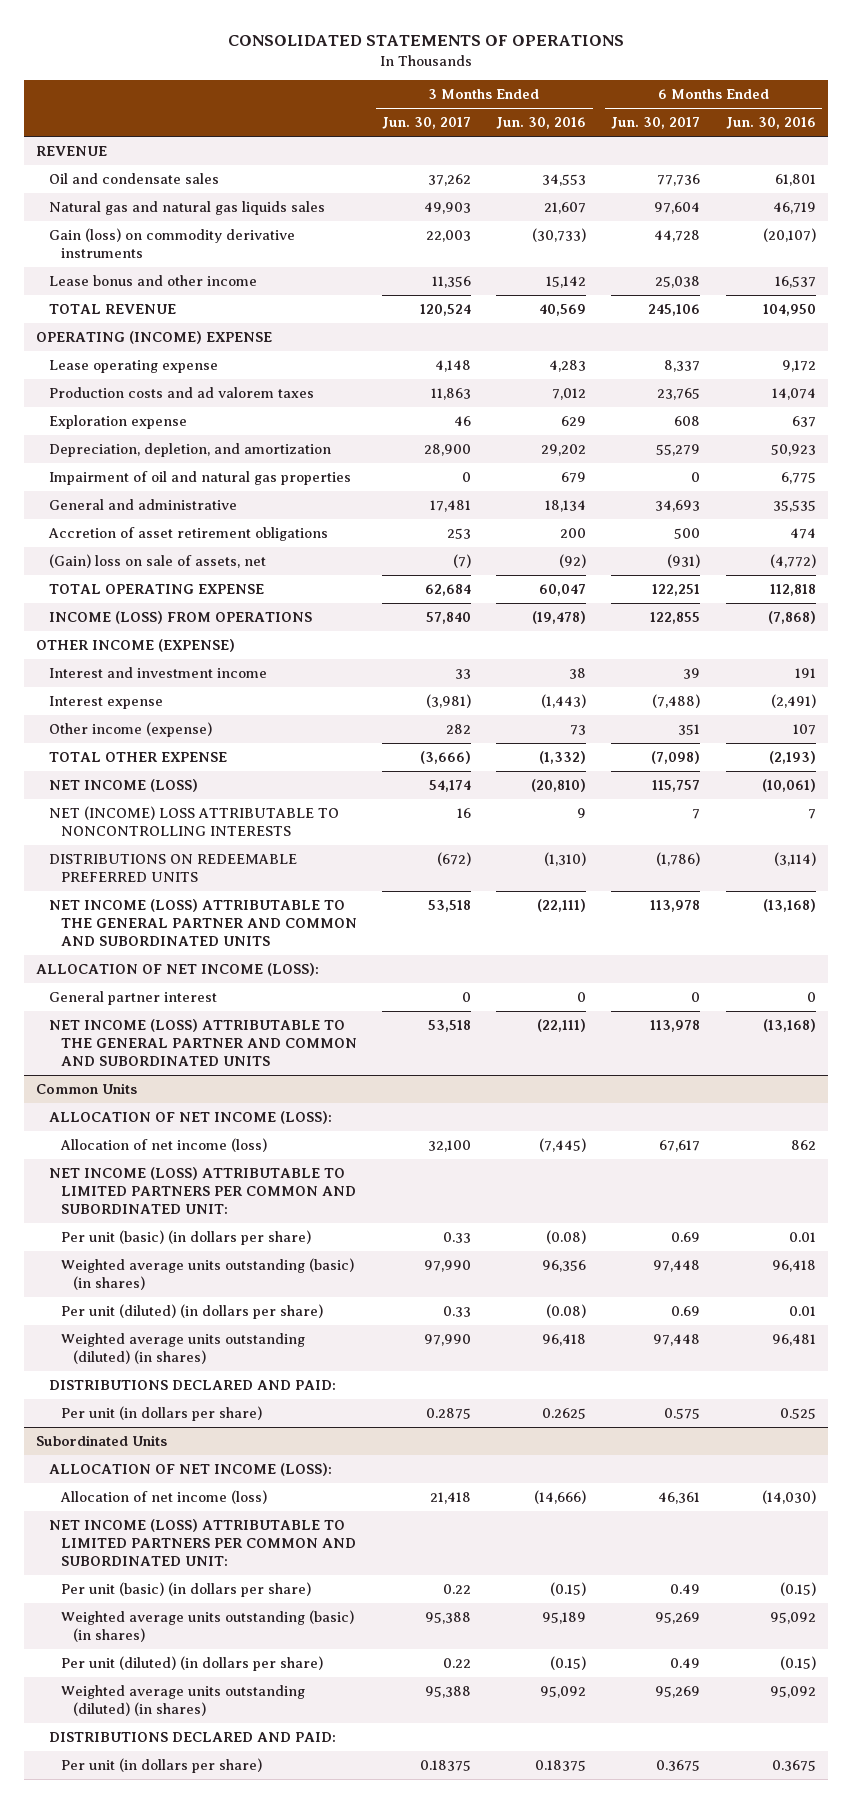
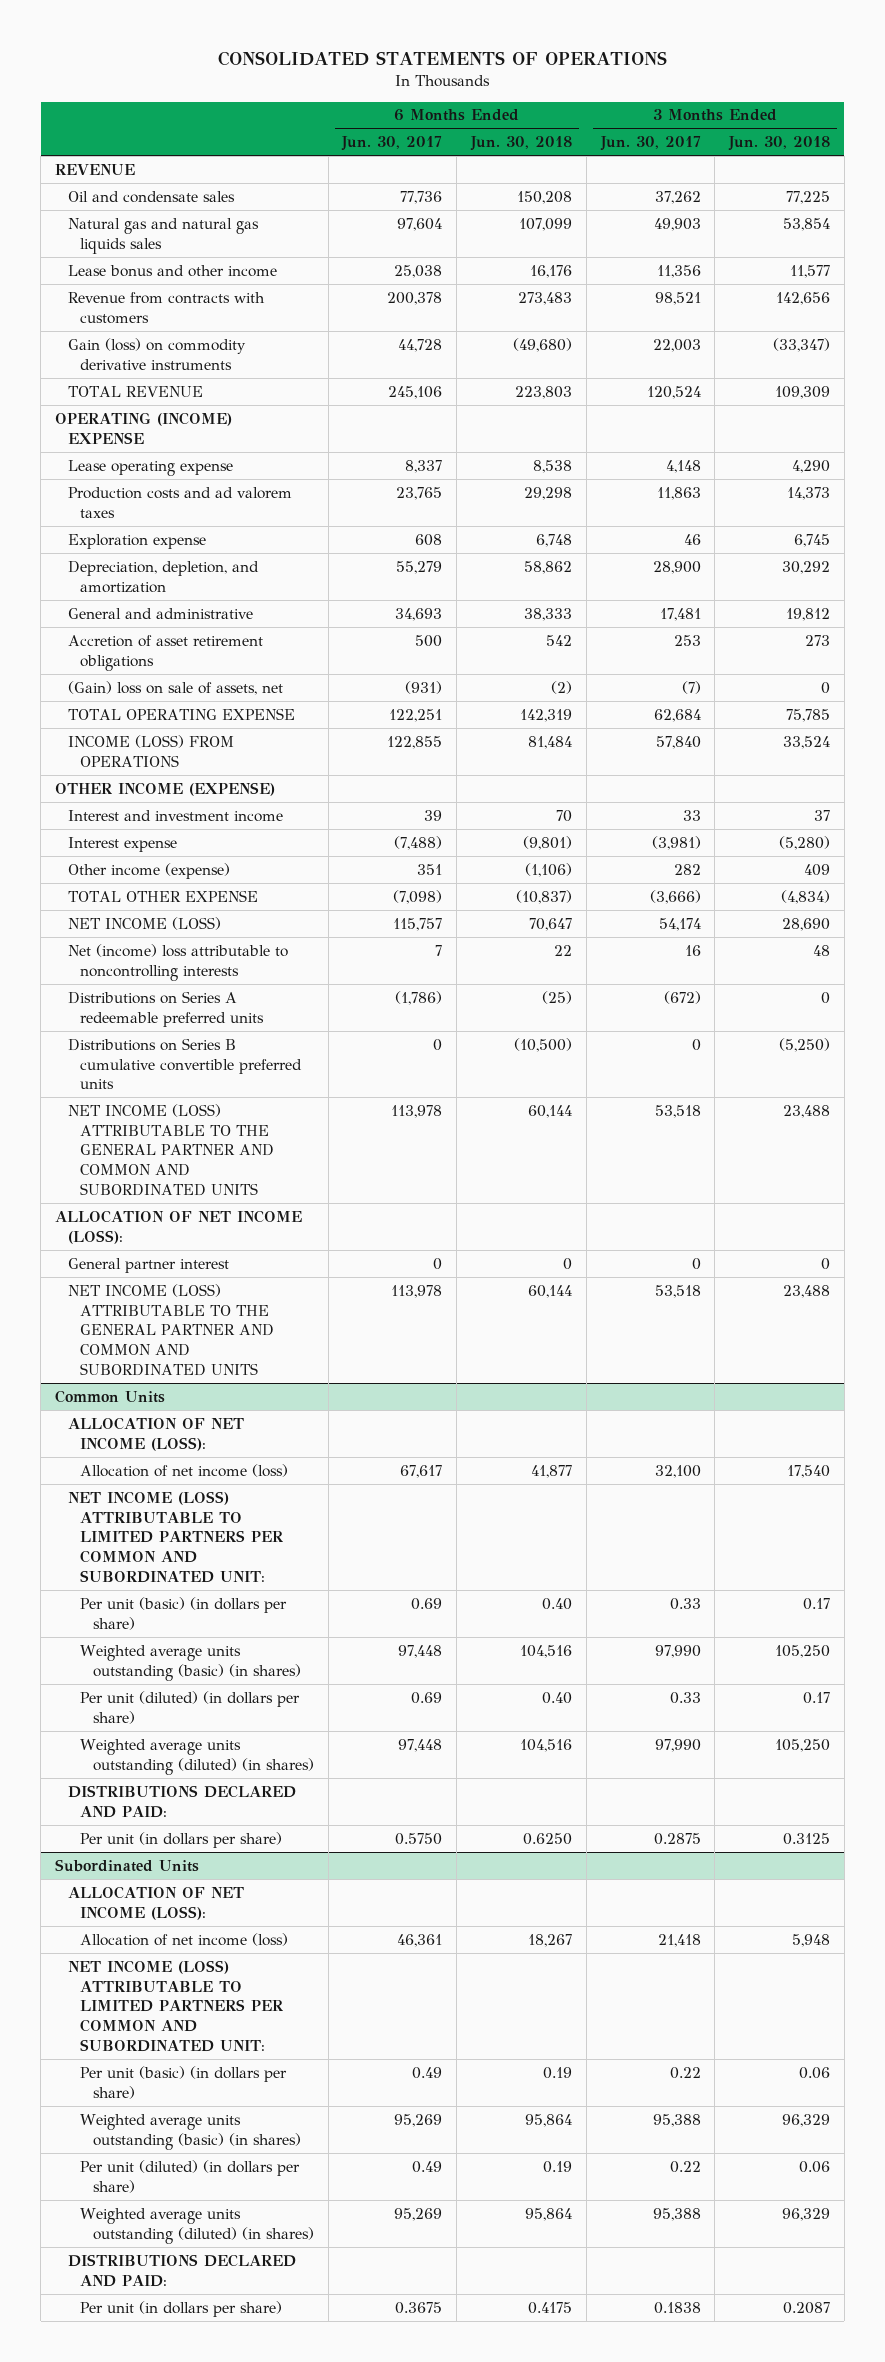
[496,117,587,130] Jun. 30, 2016 -> none
[725,117,816,130] Jun. 30, 2016 -> none
none -> [469,136,572,152] Jun. 30, 2018
none -> [728,136,831,152] Jun. 30, 2018
none -> [67,291,265,324] Revenue from contracts with customers
[48,227,295,258] Gain (loss) on commodity derivative instruments -> [67,337,246,370] Gain (loss) on commodity derivative instruments
[48,470,351,485] Impairment of oil and natural gas properties -> none
[48,805,339,836] NET (INCOME) LOSS ATTRIBUTABLE TO NONCONTROLLING INTERESTS -> [67,943,288,981] Net (income) loss attributable to noncontrolling interests
[48,853,297,882] DISTRIBUTIONS ON REDEEMABLE PREFERRED UNITS -> [67,990,265,1027] Distributions on Series A redeemable preferred units
none -> [67,1037,303,1090] Distributions on Series B cumulative convertible preferred units
[664,1407,701,1419] 0.575 -> [395,1832,443,1845] 0.5750
[420,1759,472,1771] 0.18375 -> [653,2301,701,2314] 0.1838

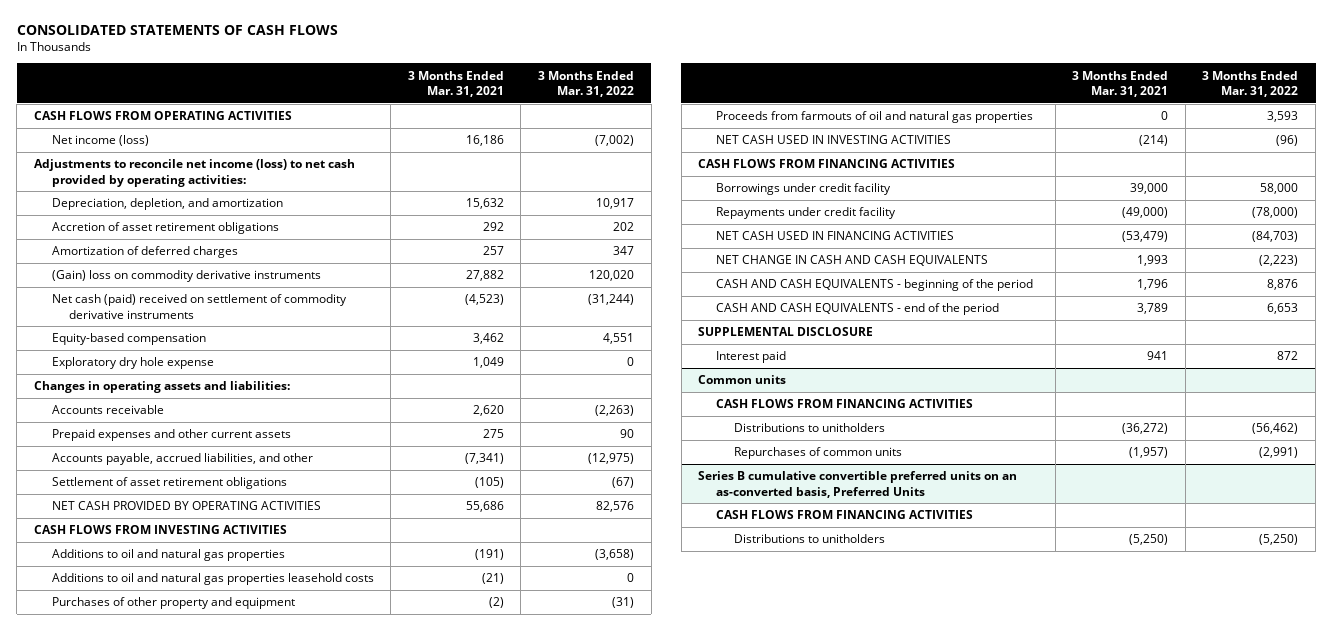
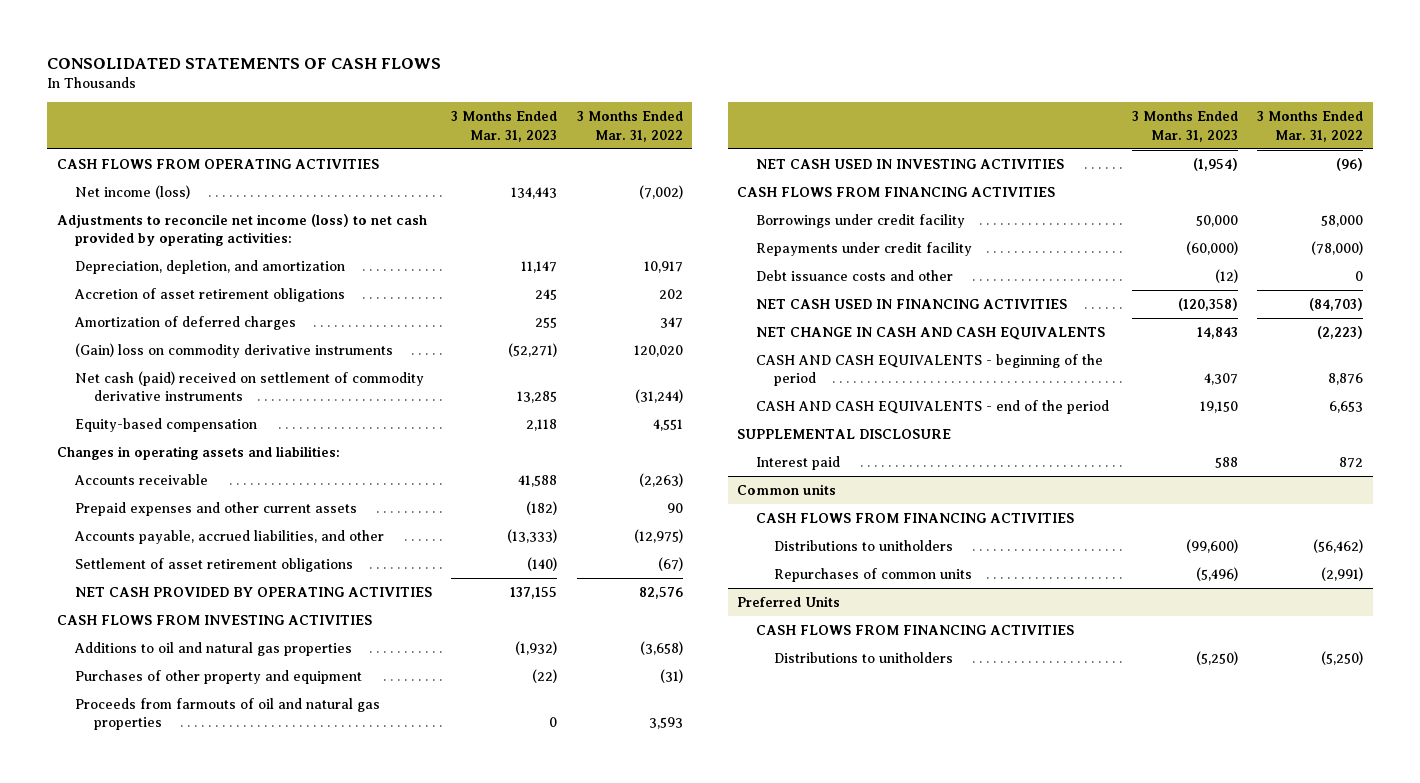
[407,70,504,97] 3 Months Ended Mar. 31, 2021 -> none
none -> [451,111,558,142] 3 Months Ended Mar. 31, 2023
[51,357,214,370] Exploratory dry hole expense -> none
[51,573,374,586] Additions to oil and natural gas properties leasehold costs -> none
none -> [755,269,953,281] Debt issuance costs and other
[698,471,1018,498] Series B cumulative convertible preferred units on an as-converted basis, Preferred Units -> none
none -> [737,595,841,607] Preferred Units

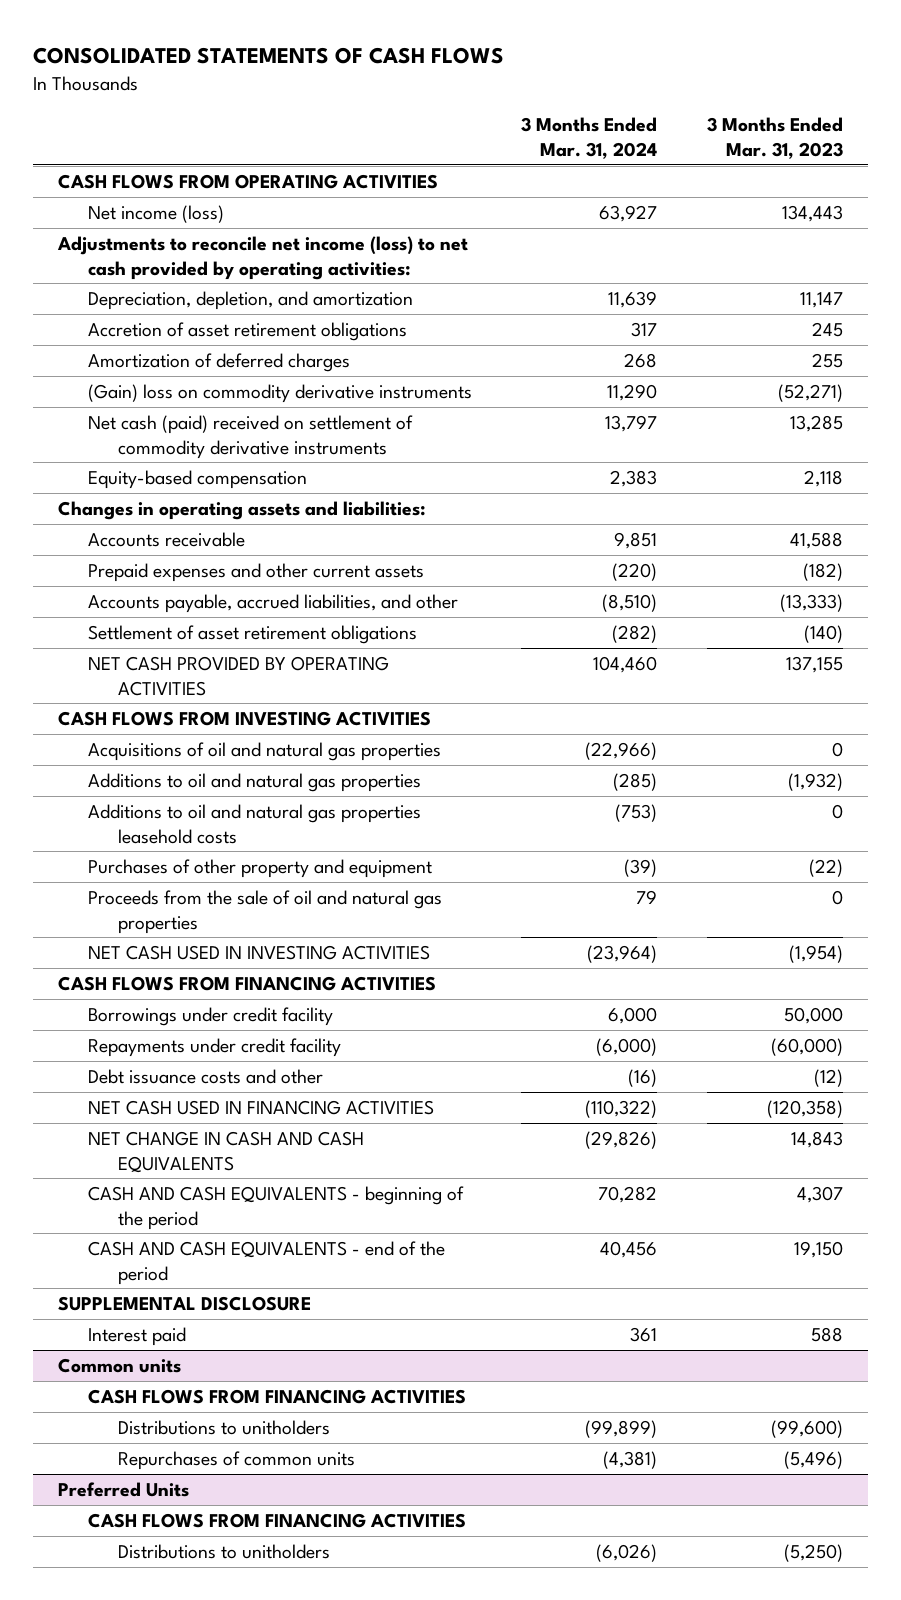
[576,111,683,142] 3 Months Ended Mar. 31, 2022 -> none
none -> [521,117,658,159] 3 Months Ended Mar. 31, 2024
none -> [87,741,441,761] Acquisitions of oil and natural gas properties
none -> [87,803,421,844] Additions to oil and natural gas properties leasehold costs
[75,697,381,731] Proceeds from farmouts of oil and natural gas properties -> [87,889,442,934] Proceeds from the sale of oil and natural gas properties

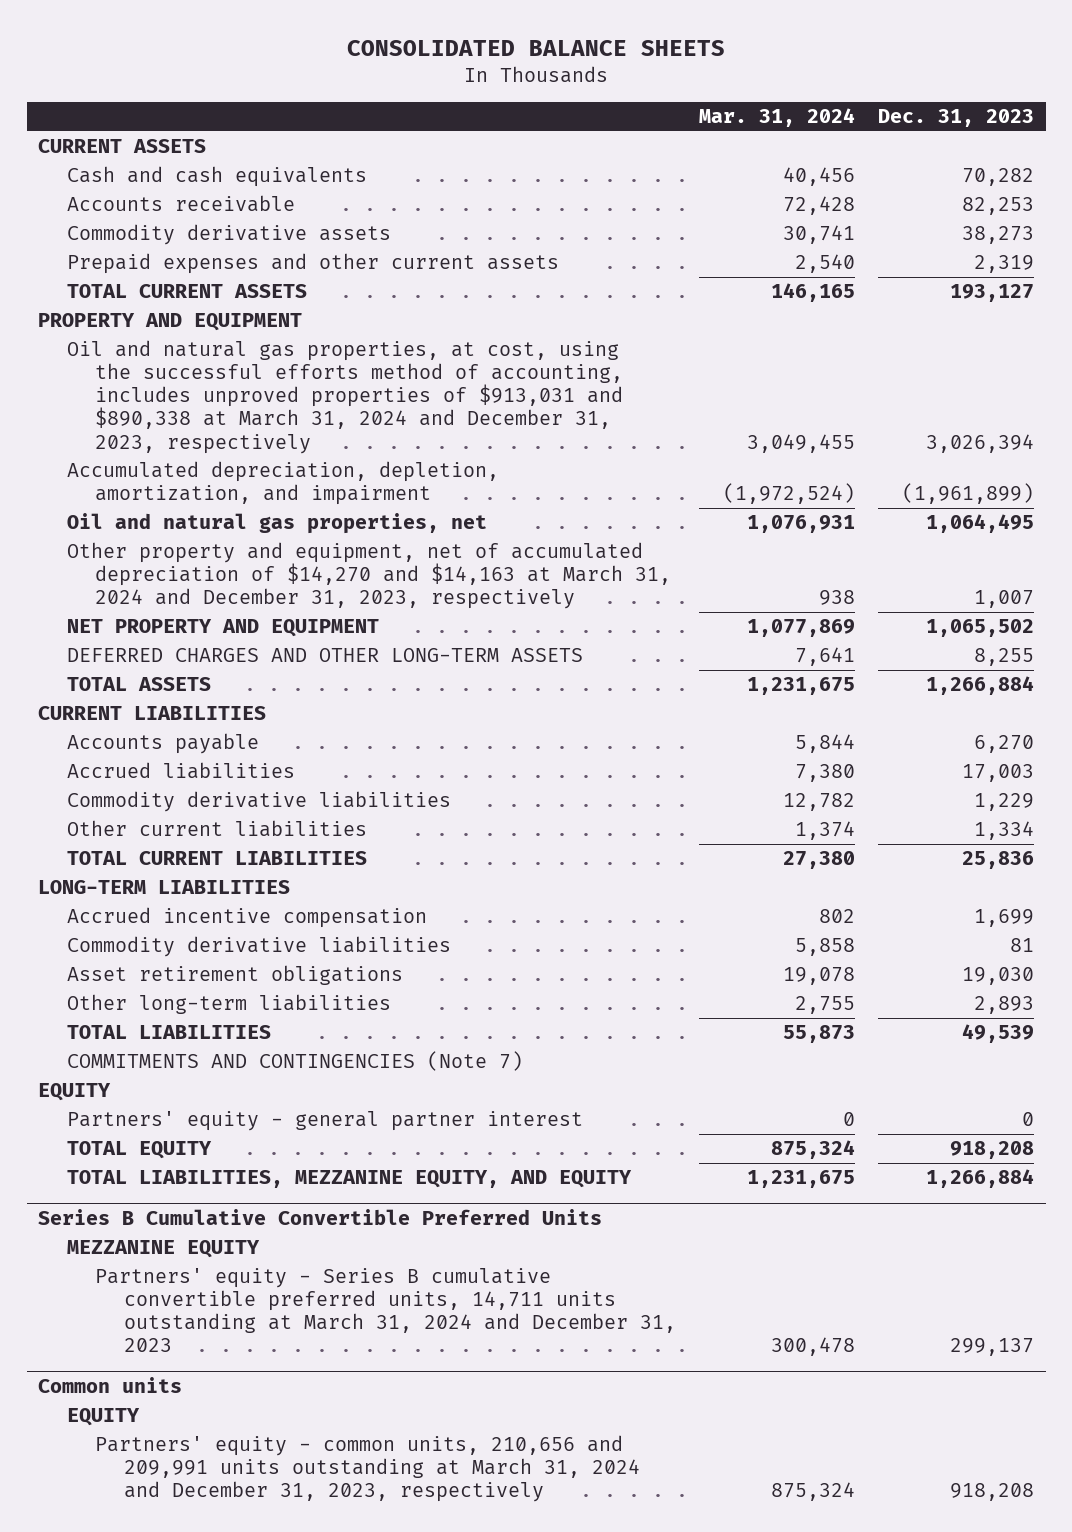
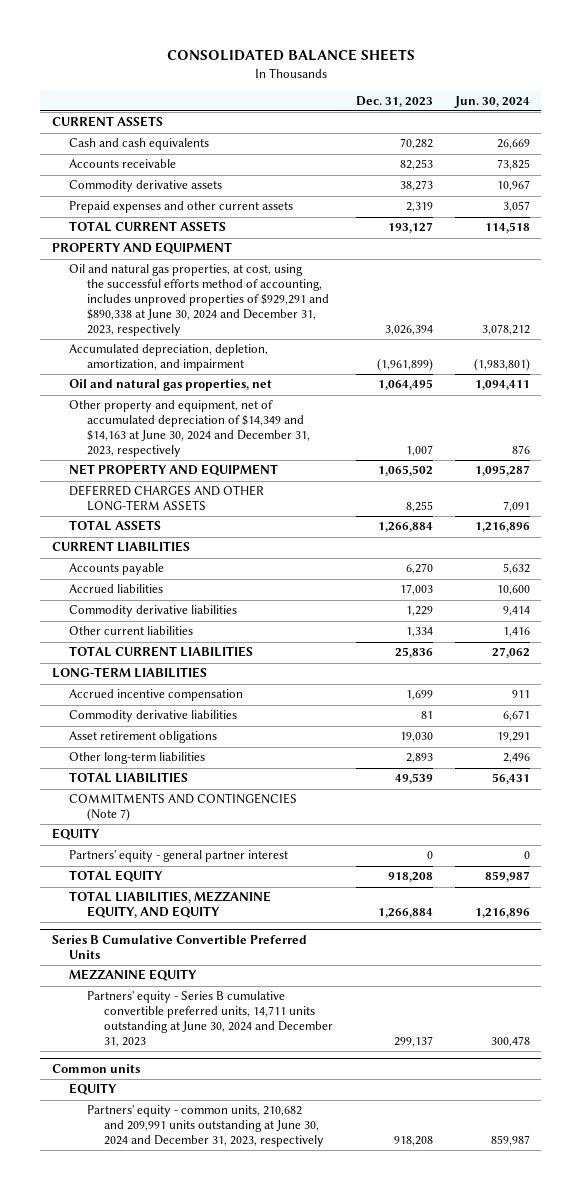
[699,107,856,127] Mar. 31, 2024 -> none
none -> [454,95,531,108] Jun. 30, 2024
[66,340,624,454] Oil and natural gas properties, at cost, using the successful efforts method of accounting, includes unproved properties of $913,031 and $890,338 at March 31, 2024 and December 31, 2023, respectively -> [69,264,329,337] Oil and natural gas properties, at cost, using the successful efforts method of accounting, includes unproved properties of $929,291 and $890,338 at June 30, 2024 and December 31, 2023, respectively
[66,542,672,610] Other property and equipment, net of accumulated depreciation of $14,270 and $14,163 at March 31, 2024 and December 31, 2023, respectively -> [69,400,310,458] Other property and equipment, net of accumulated depreciation of $14,349 and $14,163 at June 30, 2024 and December 31, 2023, respectively
[95,1268,677,1353] Partners' equity - Series B cumulative convertible preferred units, 14,711 units outstanding at March 31, 2024 and December 31, 2023 -> [86,991,334,1048] Partners' equity - Series B cumulative convertible preferred units, 14,711 units outstanding at June 30, 2024 and December 31, 2023
[95,1435,641,1503] Partners' equity - common units, 210,656 and 209,991 units outstanding at March 31, 2024 and December 31, 2023, respectively -> [86,1105,325,1148] Partners' equity - common units, 210,682 and 209,991 units outstanding at June 30, 2024 and December 31, 2023, respectively

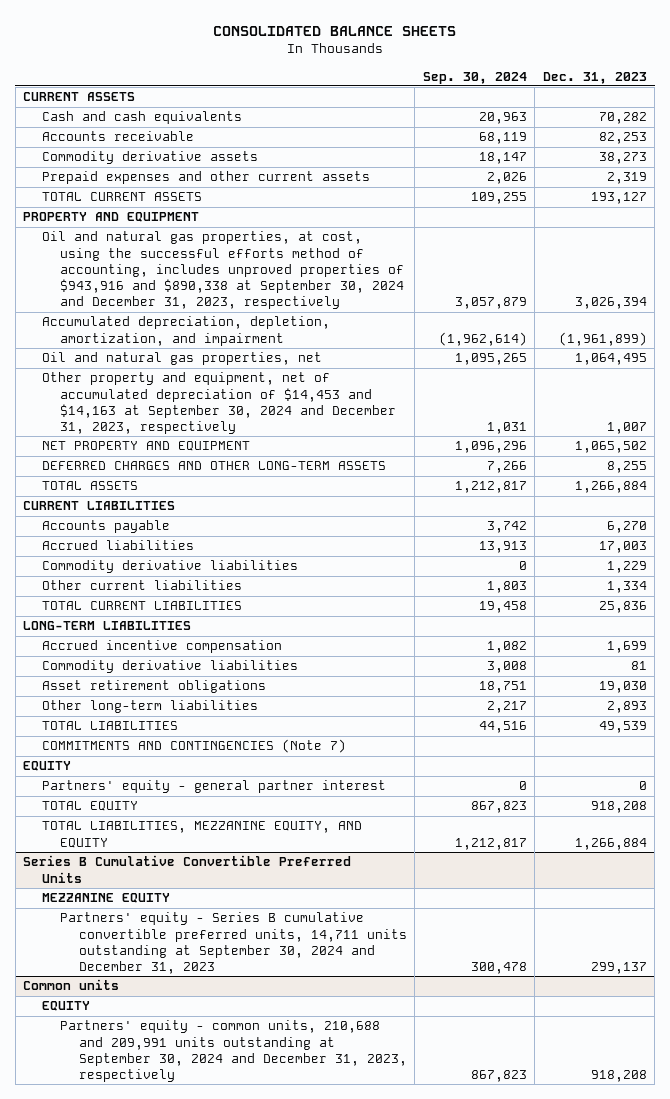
[454,95,531,108] Jun. 30, 2024 -> none
none -> [422,71,527,84] Sep. 30, 2024
[69,264,329,337] Oil and natural gas properties, at cost, using the successful efforts method of accounting, includes unproved properties of $929,291 and $890,338 at June 30, 2024 and December 31, 2023, respectively -> [41,231,405,310] Oil and natural gas properties, at cost, using the successful efforts method of accounting, includes unproved properties of $943,916 and $890,338 at September 30, 2024 and December 31, 2023, respectively
[69,400,310,458] Other property and equipment, net of accumulated depreciation of $14,349 and $14,163 at June 30, 2024 and December 31, 2023, respectively -> [41,372,397,435] Other property and equipment, net of accumulated depreciation of $14,453 and $14,163 at September 30, 2024 and December 31, 2023, respectively
[86,991,334,1048] Partners' equity - Series B cumulative convertible preferred units, 14,711 units outstanding at June 30, 2024 and December 31, 2023 -> [60,912,407,975] Partners' equity - Series B cumulative convertible preferred units, 14,711 units outstanding at September 30, 2024 and December 31, 2023
[86,1105,325,1148] Partners' equity - common units, 210,682 and 209,991 units outstanding at June 30, 2024 and December 31, 2023, respectively -> [60,1020,407,1083] Partners' equity - common units, 210,688 and 209,991 units outstanding at September 30, 2024 and December 31, 2023, respectively

